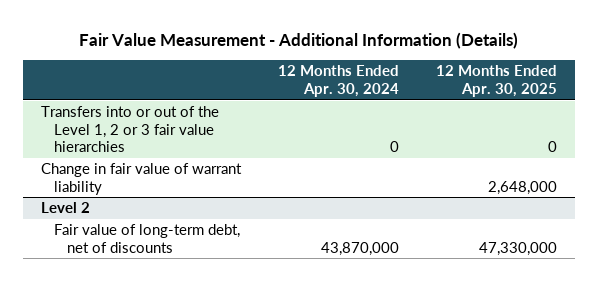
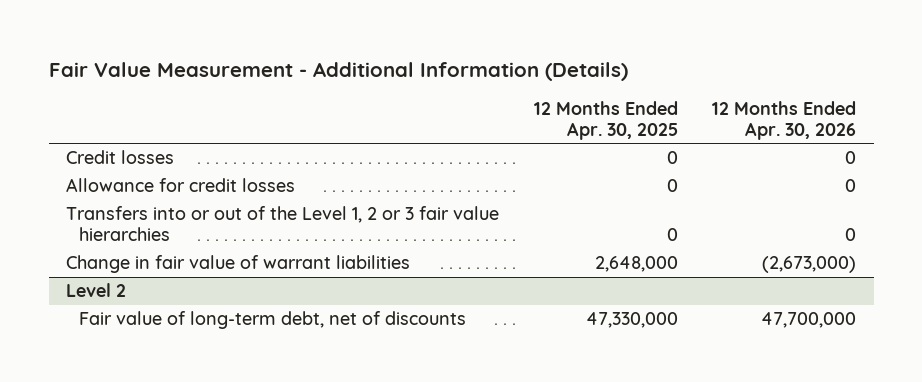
[277,65,399,98] 12 Months Ended Apr. 30, 2024 -> none
none -> [712,100,857,140] 12 Months Ended Apr. 30, 2026
none -> [66,150,175,165] Credit losses
none -> [66,178,296,193] Allowance for credit losses
[41,163,243,195] Change in fair value of warrant liability -> [66,255,411,274] Change in fair value of warrant liabilities

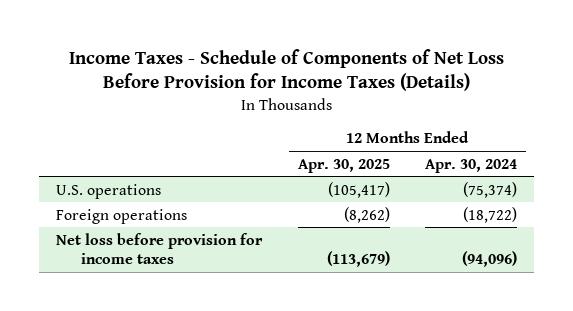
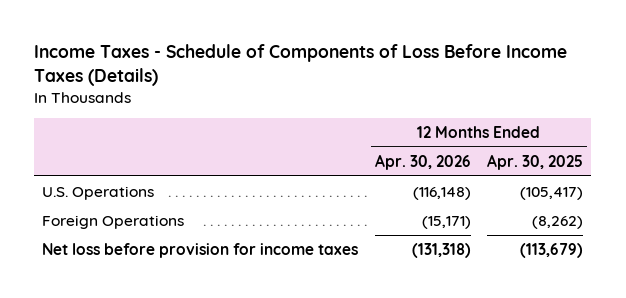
[68,48,504,92] Income Taxes - Schedule of Components of Net Loss Before Provision for Income Taxes (Details) -> [34,44,568,87] Income Taxes - Schedule of Components of Loss Before Income Taxes (Details)
[424,158,517,173] Apr. 30, 2024 -> none
none -> [374,153,471,170] Apr. 30, 2026
[56,183,162,199] U.S. operations -> [42,185,155,200] U.S. Operations
[56,208,188,224] Foreign operations -> [42,214,185,229] Foreign Operations

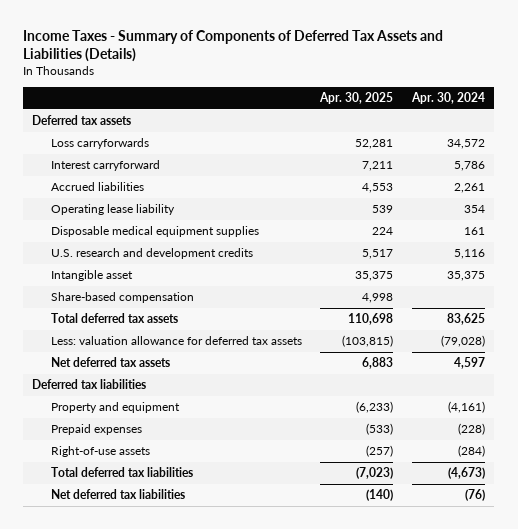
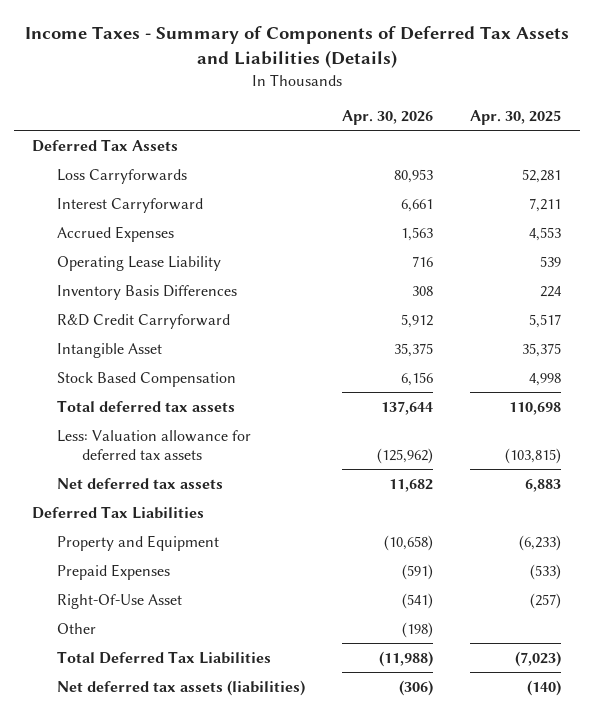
[411,92,486,105] Apr. 30, 2024 -> none
none -> [342,110,434,126] Apr. 30, 2026
[32,115,132,126] Deferred tax assets -> [32,138,179,152] Deferred Tax Assets
[50,138,149,150] Loss carryforwards -> [57,168,188,184] Loss Carryforwards
[50,160,160,172] Interest carryforward -> [57,197,204,213] Interest Carryforward
[50,182,144,192] Accrued liabilities -> [57,225,175,242] Accrued Expenses
[50,204,175,216] Operating lease liability -> [57,255,222,271] Operating Lease Liability
[50,226,259,238] Disposable medical equipment supplies -> [57,284,238,300] Inventory Basis Differences
[50,248,253,260] U.S. research and development credits -> [57,313,231,329] R&D Credit Carryforward
[50,270,133,282] Intangible asset -> [57,342,163,358] Intangible Asset
[50,292,194,304] Share-based compensation -> [57,371,237,387] Stock Based Compensation
[50,336,302,346] Less: valuation allowance for deferred tax assets -> [57,429,252,461] Less: Valuation allowance for deferred tax assets
[32,379,147,390] Deferred tax liabilities -> [32,505,205,519] Deferred Tax Liabilities
[50,402,180,414] Property and equipment -> [57,534,220,551] Property and Equipment
[50,424,142,436] Prepaid expenses -> [57,563,171,580] Prepaid Expenses
[50,446,150,458] Right-of-use assets -> [57,593,183,609] Right-Of-Use Asset
none -> [57,622,97,634] Other
[50,467,193,478] Total deferred tax liabilities -> [57,650,272,664] Total Deferred Tax Liabilities
[50,489,185,500] Net deferred tax liabilities -> [57,679,306,696] Net deferred tax assets (liabilities)

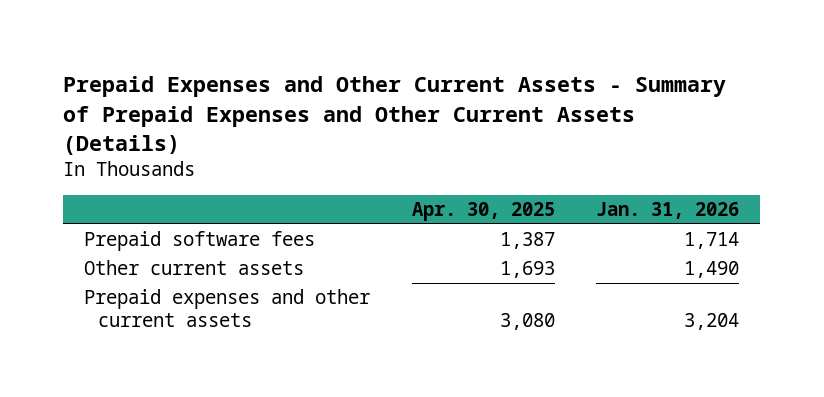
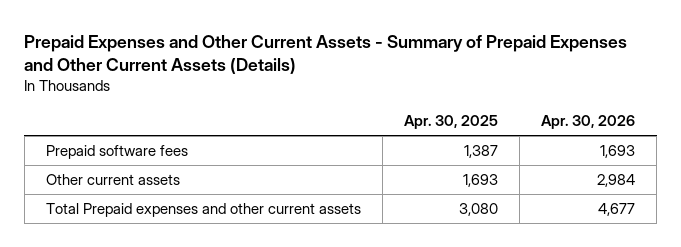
[596,202,740,220] Jan. 31, 2026 -> none
none -> [541,115,636,130] Apr. 30, 2026
[84,289,371,327] Prepaid expenses and other current assets -> [46,202,362,217] Total Prepaid expenses and other current assets

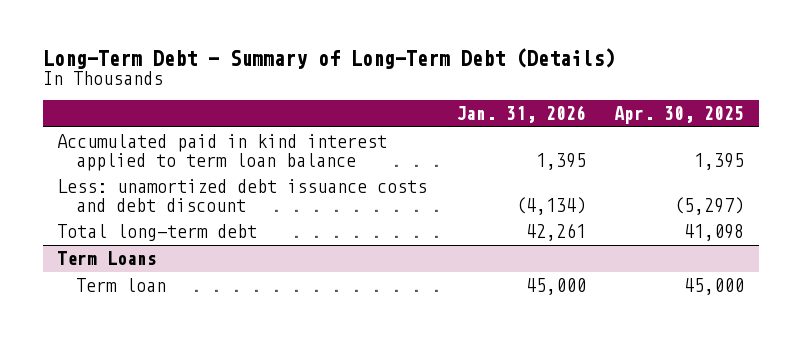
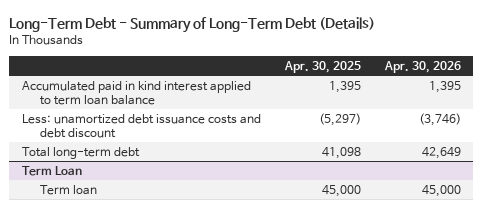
[455,105,586,124] Jan. 31, 2026 -> none
none -> [383,60,461,73] Apr. 30, 2026
[56,251,157,266] Term Loans -> [21,165,82,176] Term Loan

